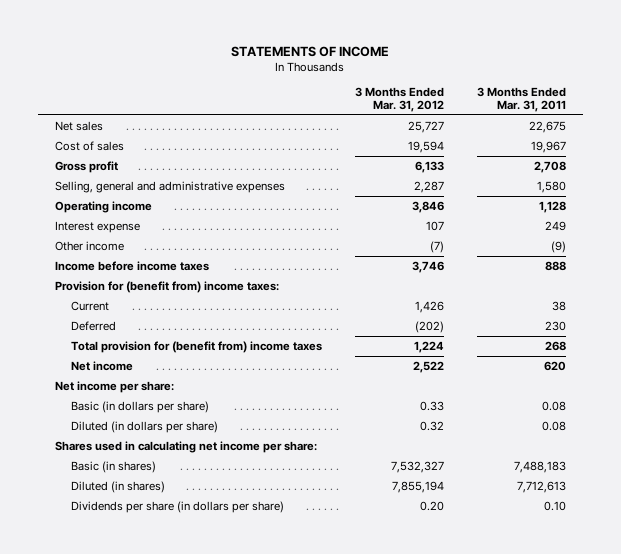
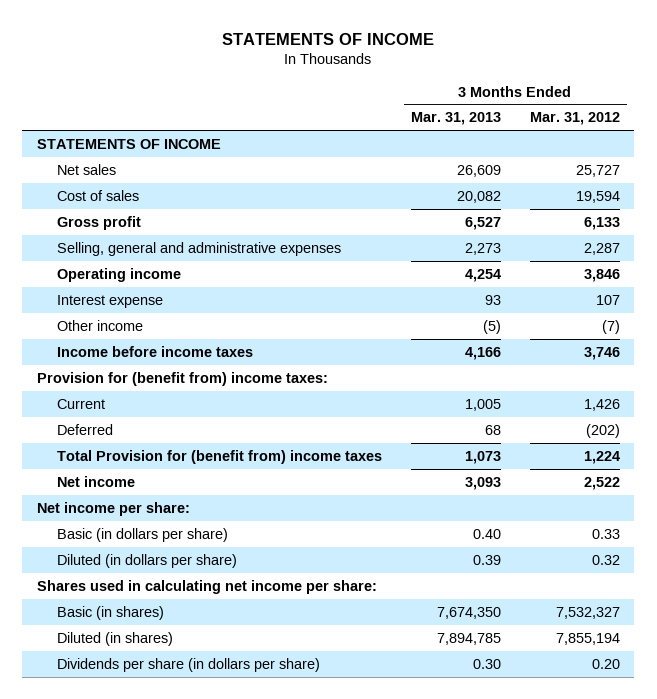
[477,87,567,113] 3 Months Ended Mar. 31, 2011 -> none
none -> [411,112,502,126] Mar. 31, 2013
none -> [36,138,221,149] STATEMENTS OF INCOME
[71,340,323,353] Total provision for (benefit from) income taxes -> [57,449,383,464] Total Provision for (benefit from) income taxes

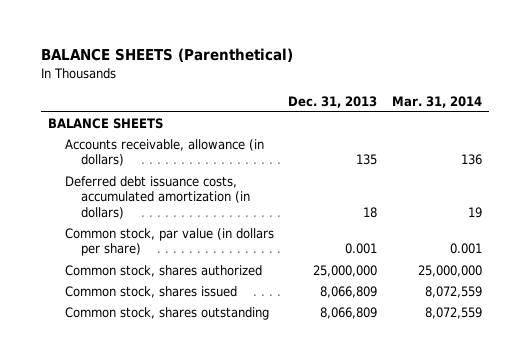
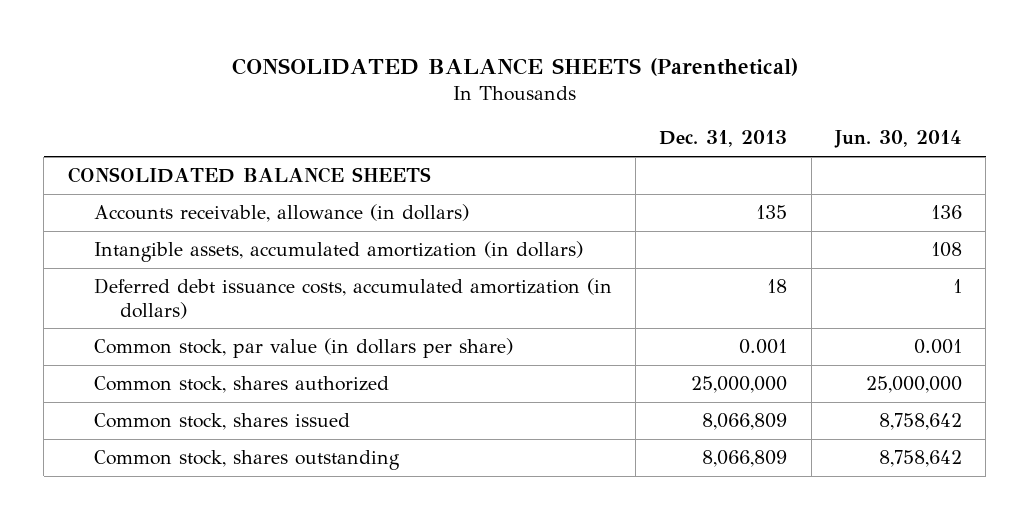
[40,48,293,63] BALANCE SHEETS (Parenthetical) -> [231,57,798,76] CONSOLIDATED BALANCE SHEETS (Parenthetical)
[391,95,482,108] Mar. 31, 2014 -> none
none -> [834,130,963,149] Jun. 30, 2014
[48,118,164,130] BALANCE SHEETS -> [67,167,431,184] CONSOLIDATED BALANCE SHEETS
none -> [93,241,583,263] Intangible assets, accumulated amortization (in dollars)

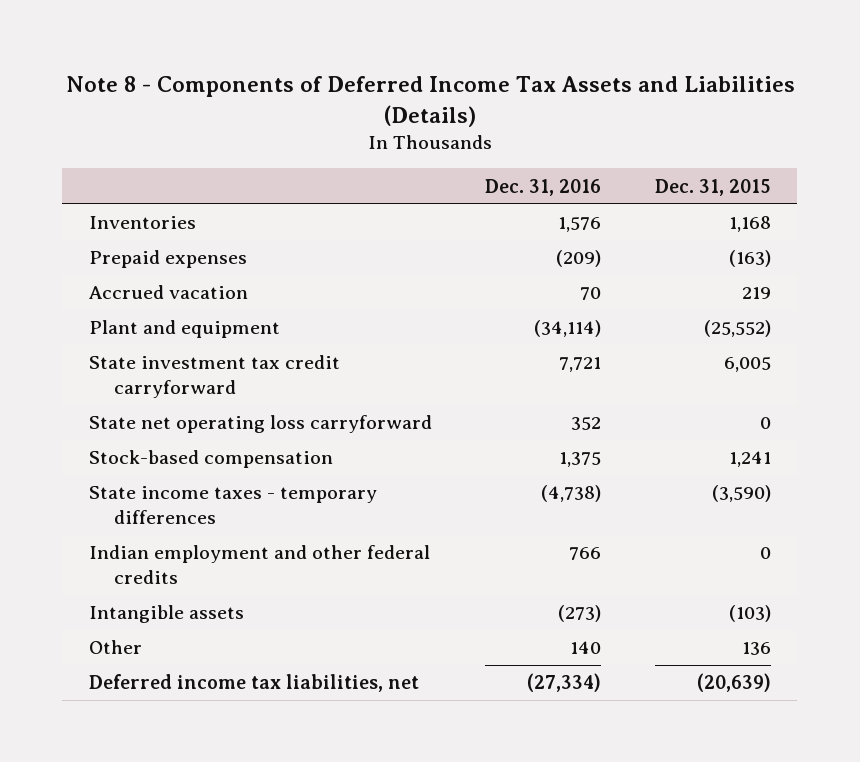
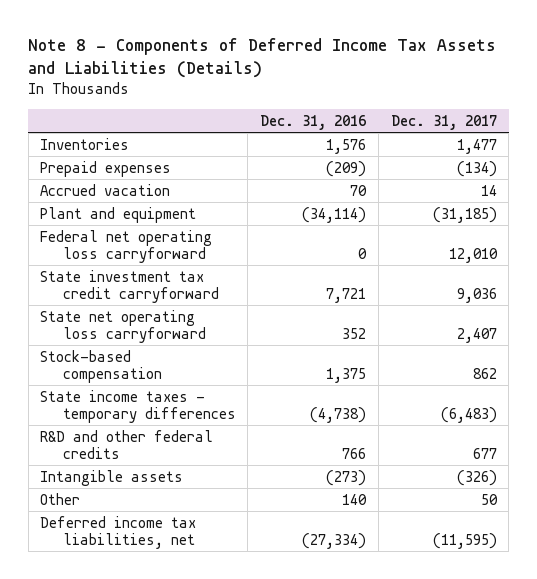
[654,178,771,196] Dec. 31, 2015 -> none
none -> [390,114,497,130] Dec. 31, 2017
none -> [40,229,213,264] Federal net operating loss carryforward
[88,545,430,585] Indian employment and other federal credits -> [40,429,214,460] R&D and other federal credits

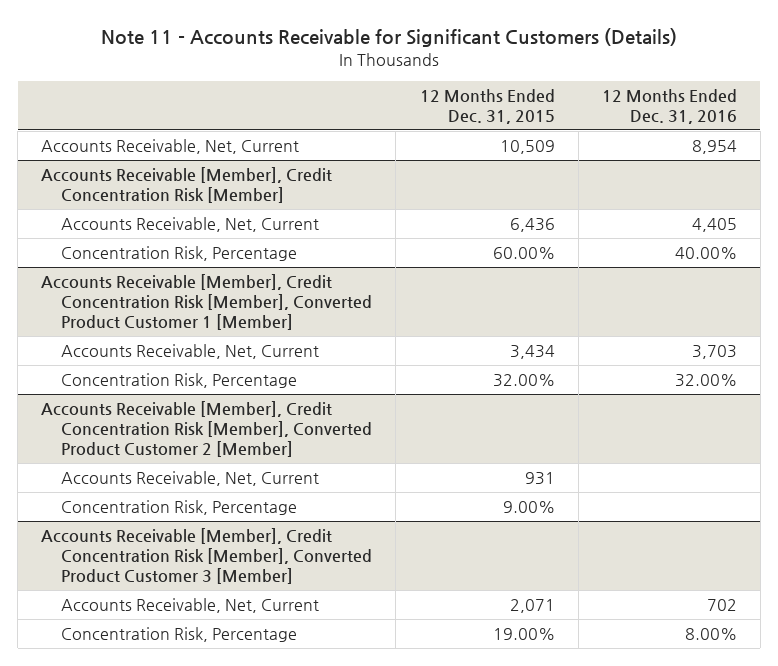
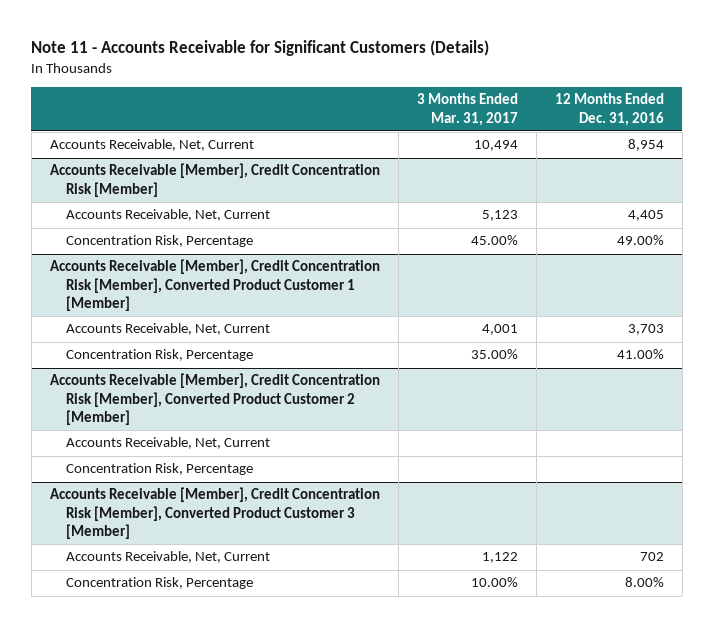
[419,89,555,124] 12 Months Ended Dec. 31, 2015 -> none
none -> [416,93,518,126] 3 Months Ended Mar. 31, 2017
[674,247,737,260] 40.00% -> [616,235,664,246] 49.00%
[674,374,737,388] 32.00% -> [616,349,664,360] 41.00%

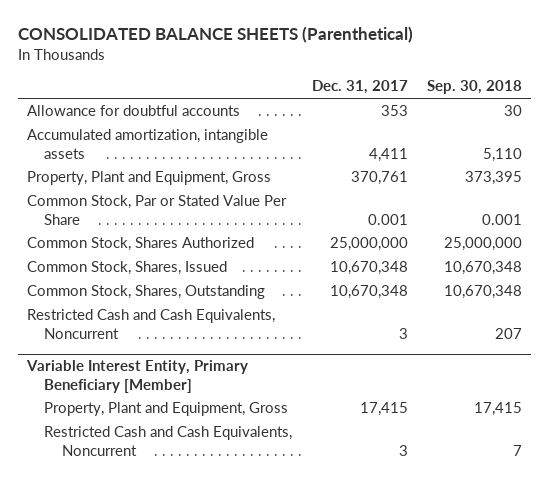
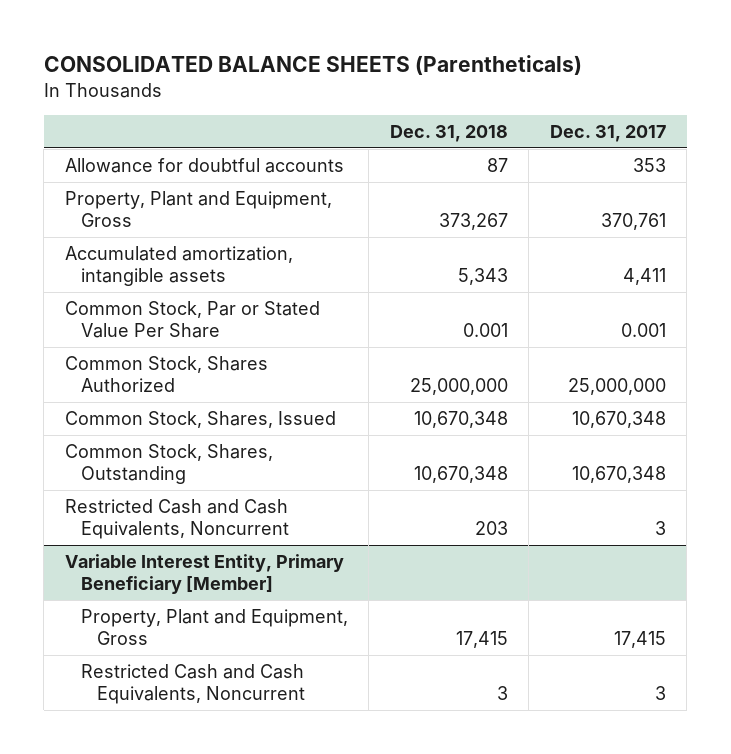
[17,26,413,44] CONSOLIDATED BALANCE SHEETS (Parenthetical) -> [43,55,582,76] CONSOLIDATED BALANCE SHEETS (Parentheticals)
[426,80,522,95] Sep. 30, 2018 -> none
none -> [389,124,508,142] Dec. 31, 2018
[27,129,269,159] Accumulated amortization, intangible assets -> [64,246,293,287] Accumulated amortization, intangible assets

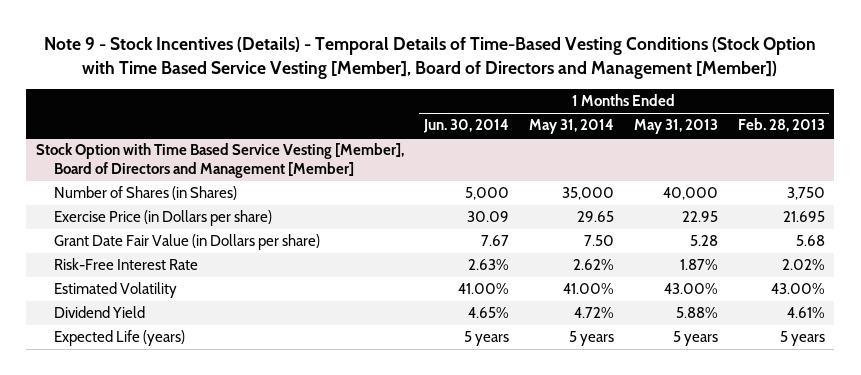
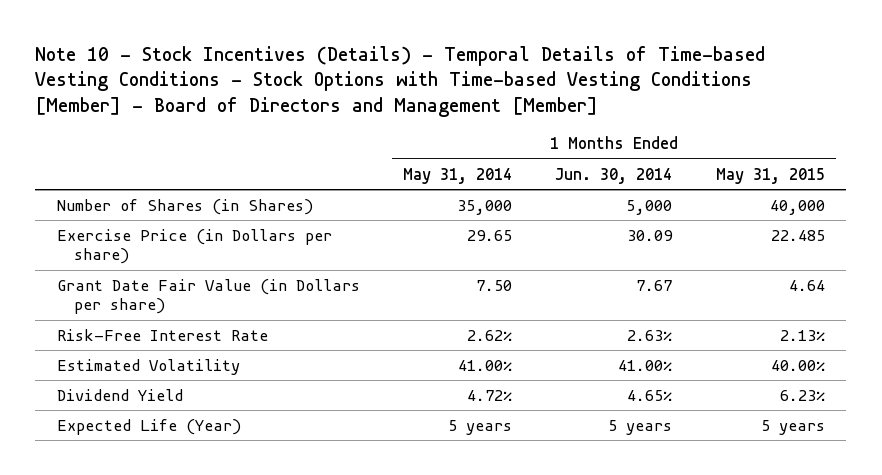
[44,36,817,79] Note 9 - Stock Incentives (Details) - Temporal Details of Time-Based Vesting Conditions (Stock Option with Time Based Service Vesting [Member], Board of Directors and Management [Member]) -> [35,45,766,117] Note 10 - Stock Incentives (Details) - Temporal Details of Time-based Vesting Conditions - Stock Options with Time-based Vesting Conditions [Member] - Board of Directors and Management [Member]
[633,119,718,135] May 31, 2013 -> none
[737,118,825,133] Feb. 28, 2013 -> none
none -> [715,167,825,184] May 31, 2015
[36,143,405,179] Stock Option with Time Based Service Vesting [Member], Board of Directors and Management [Member] -> none
[53,330,185,347] Expected Life (years) -> [56,418,241,435] Expected Life (Year)

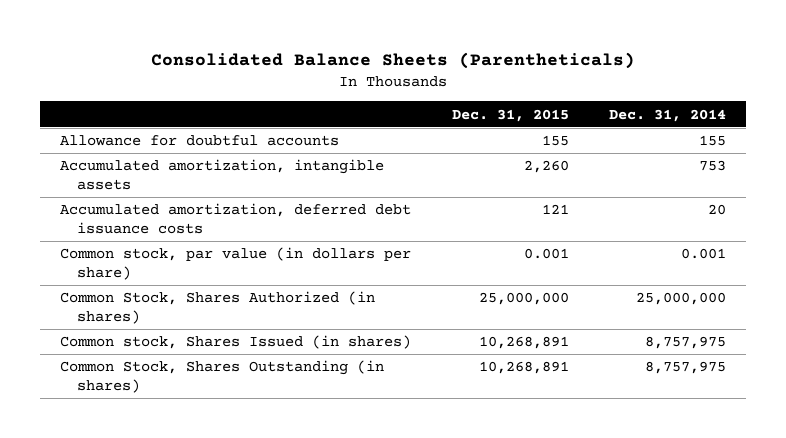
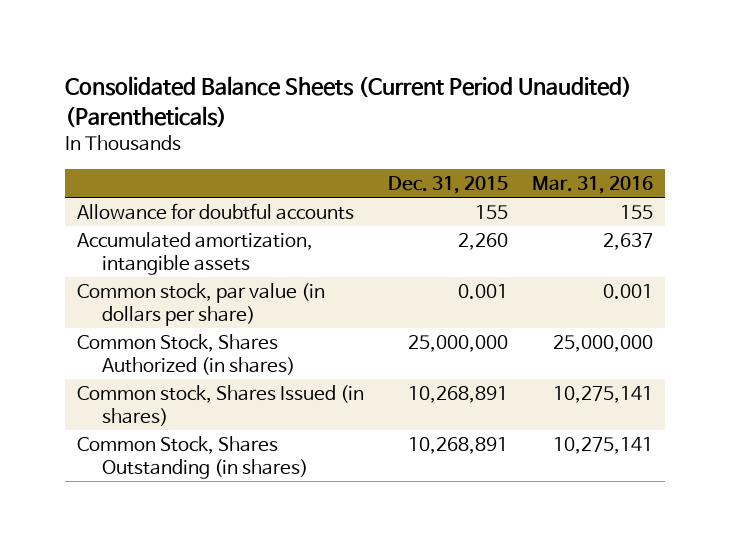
[151,51,636,69] Consolidated Balance Sheets (Parentheticals) -> [64,76,632,127] Consolidated Balance Sheets (Current Period Unaudited) (Parentheticals)
[608,108,726,122] Dec. 31, 2014 -> none
none -> [532,175,654,194] Mar. 31, 2016
[60,203,412,235] Accumulated amortization, deferred debt issuance costs -> none

